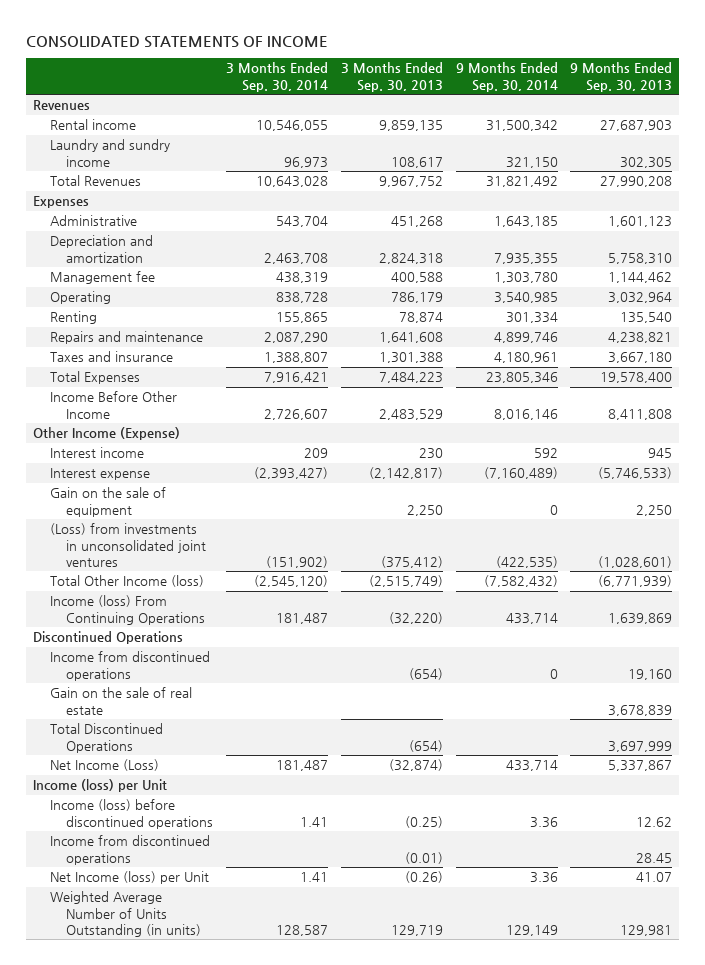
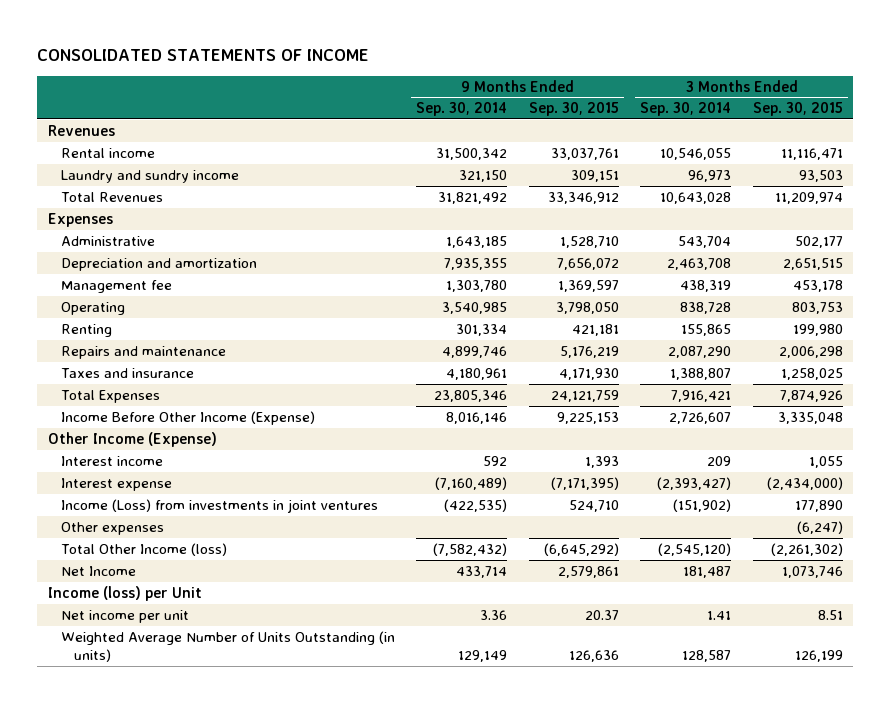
[340,62,443,92] 3 Months Ended Sep. 30, 2013 -> none
[570,62,673,92] 9 Months Ended Sep. 30, 2013 -> none
none -> [528,102,619,117] Sep. 30, 2015
none -> [752,102,843,117] Sep. 30, 2015
[49,391,177,419] Income Before Other Income -> [60,410,315,425] Income Before Other Income (Expense)
[49,487,166,517] Gain on the sale of equipment -> none
[49,523,207,567] (Loss) from investments in unconsolidated joint ventures -> [60,498,378,513] Income (Loss) from investments in joint ventures
none -> [60,521,164,535] Other expenses
[49,595,206,625] Income (loss) From Continuing Operations -> none
[32,631,183,645] Discontinued Operations -> none
[49,651,210,681] Income from discontinued operations -> none
[49,687,192,715] Gain on the sale of real estate -> none
[49,723,163,753] Total Discontinued Operations -> none
[49,759,159,772] Net Income (Loss) -> [60,565,136,576] Net Income
[49,799,214,829] Income (loss) before discontinued operations -> none
[49,835,210,865] Income from discontinued operations -> none
[49,871,209,885] Net Income (loss) per Unit -> [60,609,189,623] Net income per unit

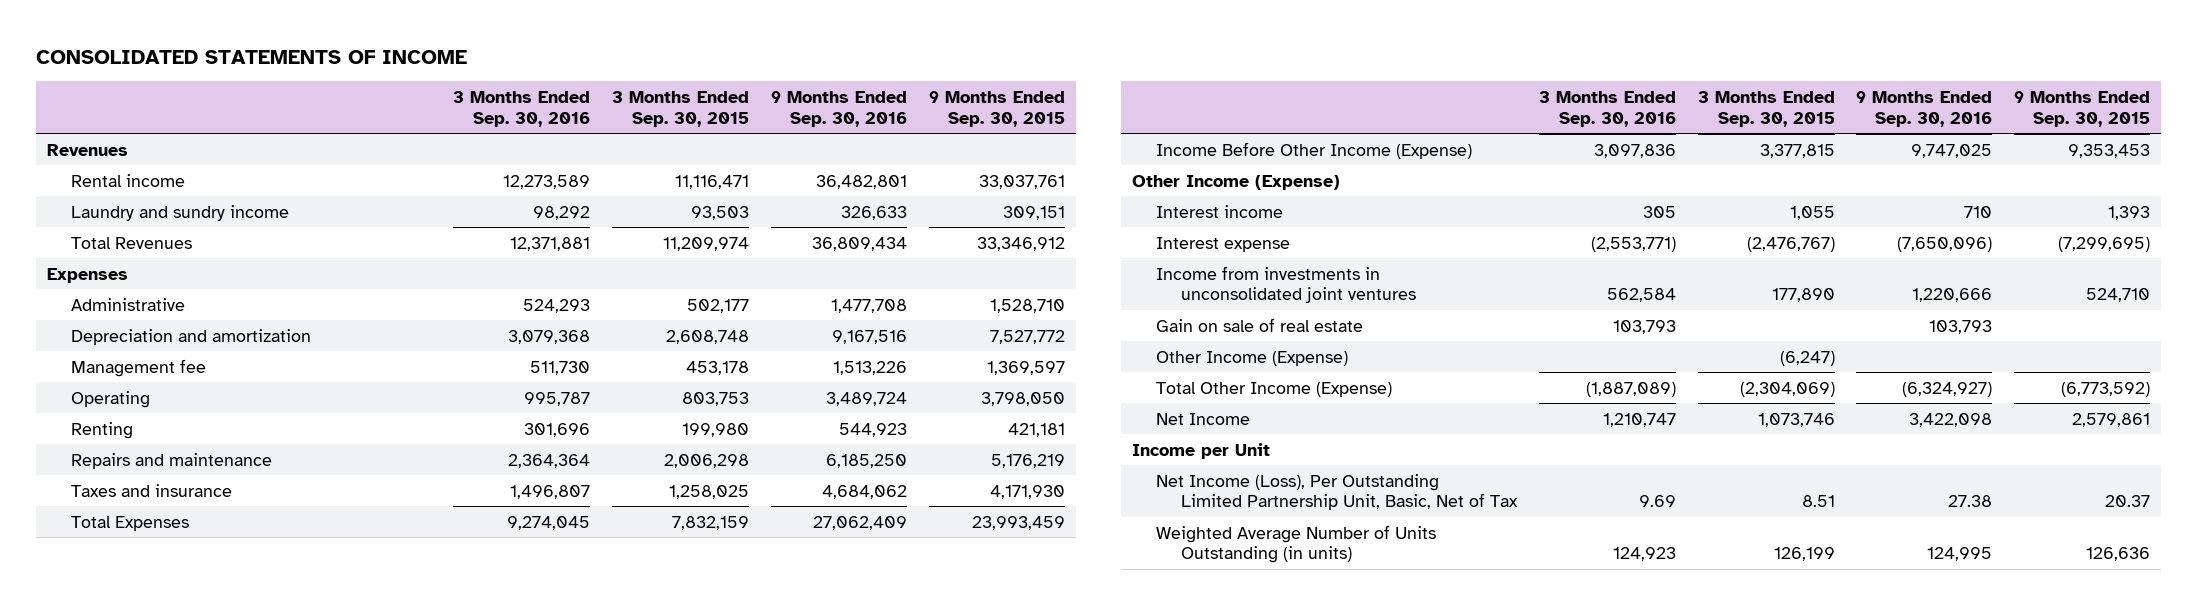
[416,102,508,117] Sep. 30, 2014 -> none
[640,102,732,117] Sep. 30, 2014 -> none
none -> [453,90,591,127] 3 Months Ended Sep. 30, 2016
none -> [771,90,908,127] 9 Months Ended Sep. 30, 2016
[556,257,619,270] 7,656,072 -> [990,329,1066,344] 7,527,772
[782,257,843,270] 2,651,515 -> [666,329,750,344] 2,608,748
[550,389,619,402] 24,121,759 -> [972,515,1066,530] 23,993,459
[779,389,843,402] 7,874,926 -> [672,515,750,530] 7,832,159
[556,411,619,424] 9,225,153 -> [2068,143,2151,158] 9,353,453
[777,411,843,424] 3,335,048 -> [1759,143,1835,158] 3,377,815
[550,476,619,490] (7,171,395) -> [2058,236,2151,252] (7,299,695)
[766,476,843,490] (2,434,000) -> [1746,236,1835,252] (2,476,767)
[60,498,378,513] Income (Loss) from investments in joint ventures -> [1156,265,1416,304] Income from investments in unconsolidated joint ventures
none -> [1156,317,1364,332] Gain on sale of real estate
[60,521,164,535] Other expenses -> [1156,350,1349,366] Other Income (Expense)
[60,542,227,556] Total Other Income (loss) -> [1156,381,1393,397] Total Other Income (Expense)
[543,542,619,556] (6,645,292) -> [2061,381,2151,397] (6,773,592)
[770,542,843,556] (2,261,302) -> [1739,381,1835,397] (2,304,069)
[47,585,202,601] Income (loss) per Unit -> [1131,442,1270,459] Income per Unit
[60,609,189,623] Net income per unit -> [1156,473,1518,511] Net Income (Loss), Per Outstanding Limited Partnership Unit, Basic, Net of Tax

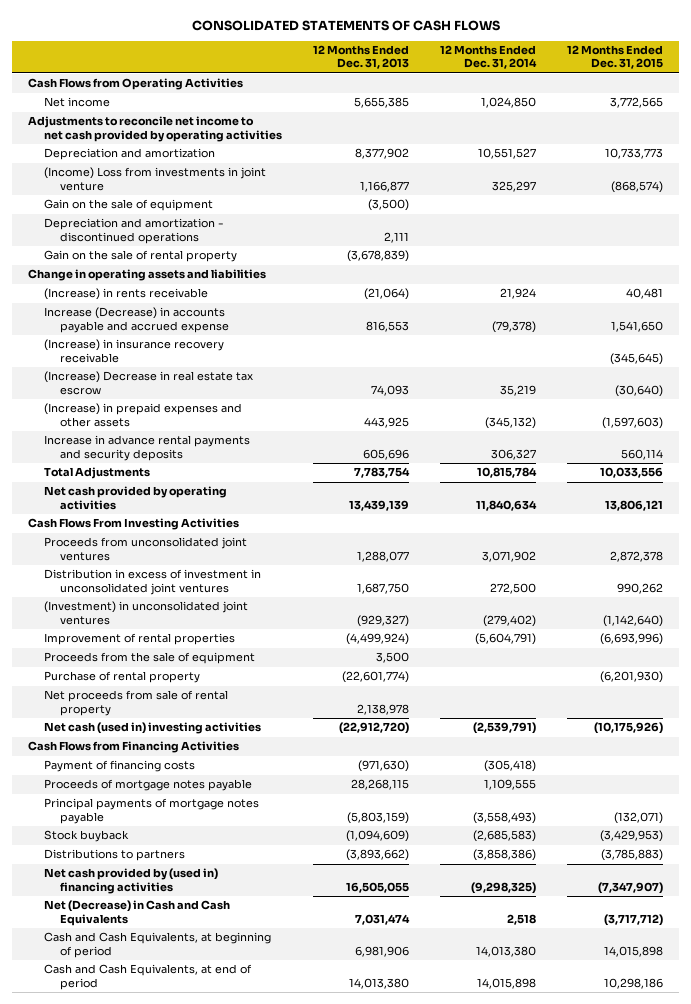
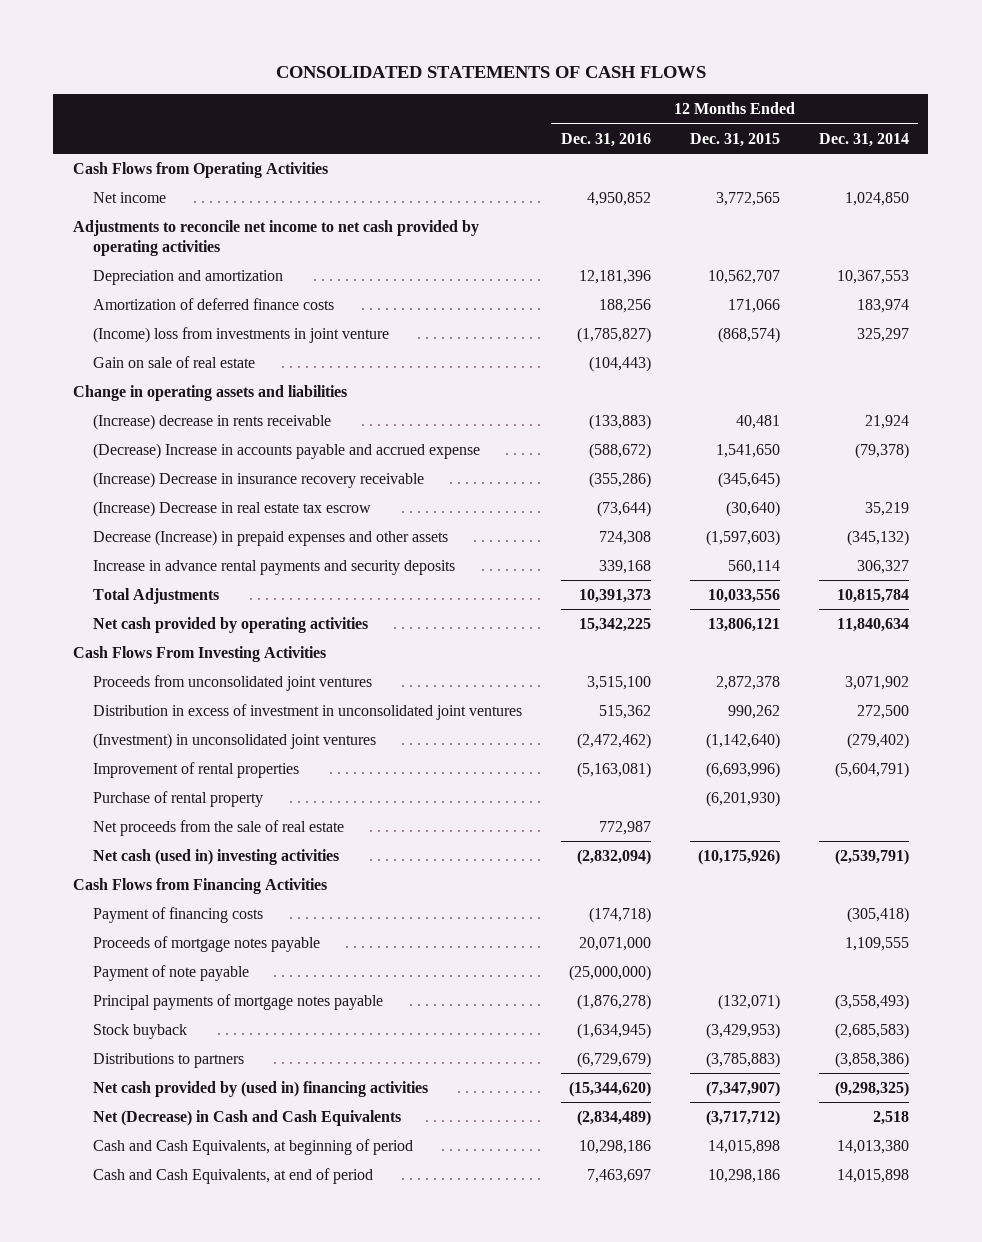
[313,45,410,70] 12 Months Ended Dec. 31, 2013 -> none
none -> [560,132,651,147] Dec. 31, 2016
[43,218,224,244] Depreciation and amortization - discontinued operations -> none
[43,250,237,263] Gain on the sale of rental property -> none
[478,148,537,160] 10,551,527 -> [836,269,909,284] 10,367,553
[605,148,664,160] 10,733,773 -> [707,269,780,284] 10,562,707
none -> [92,297,334,310] Amortization of deferred finance costs
[43,167,266,191] (Income) Loss from investments in joint venture -> [92,326,389,343] (Income) loss from investments in joint venture
[43,199,213,212] Gain on the sale of equipment -> [92,355,255,368] Gain on sale of real estate
[43,288,208,301] (Increase) in rents receivable -> [92,413,331,430] (Increase) decrease in rents receivable
[43,307,229,333] Increase (Decrease) in accounts payable and accrued expense -> [92,442,480,459] (Decrease) Increase in accounts payable and accrued expense
[43,339,224,363] (Increase) in insurance recovery receivable -> [92,471,424,488] (Increase) Decrease in insurance recovery receivable
[43,403,242,427] (Increase) in prepaid expenses and other assets -> [92,529,448,546] Decrease (Increase) in prepaid expenses and other assets
[43,652,255,665] Proceeds from the sale of equipment -> none
[43,690,228,716] Net proceeds from sale of rental property -> [92,819,344,836] Net proceeds from the sale of real estate
none -> [92,964,249,981] Payment of note payable

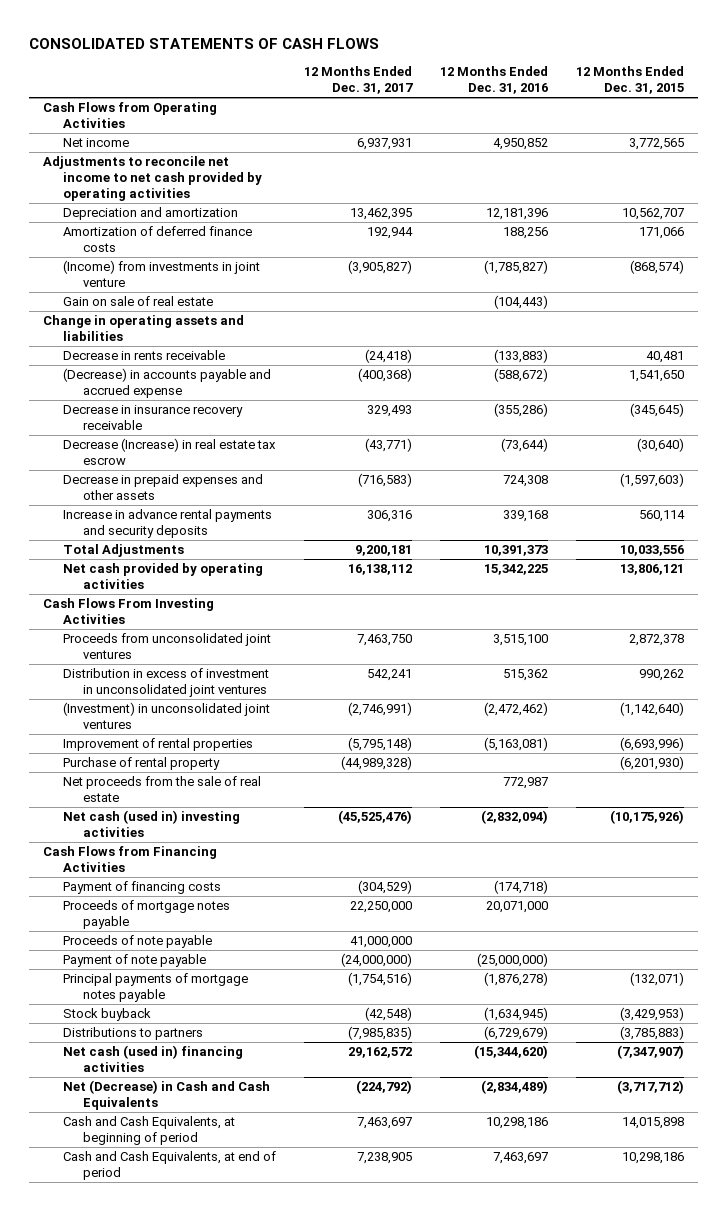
[818,132,909,147] Dec. 31, 2014 -> none
none -> [303,66,413,95] 12 Months Ended Dec. 31, 2017
[92,326,389,343] (Income) loss from investments in joint venture -> [62,260,260,287] (Income) from investments in joint venture
[92,413,331,430] (Increase) decrease in rents receivable -> [62,350,225,361] Decrease in rents receivable
[92,442,480,459] (Decrease) Increase in accounts payable and accrued expense -> [62,368,271,398] (Decrease) in accounts payable and accrued expense
[92,471,424,488] (Increase) Decrease in insurance recovery receivable -> [62,405,243,430] Decrease in insurance recovery receivable
[92,500,371,517] (Increase) Decrease in real estate tax escrow -> [62,438,276,465] Decrease (Increase) in real estate tax escrow
[92,529,448,546] Decrease (Increase) in prepaid expenses and other assets -> [62,474,263,500] Decrease in prepaid expenses and other assets
none -> [62,935,212,949] Proceeds of note payable
[92,1080,428,1097] Net cash provided by (used in) financing activities -> [62,1045,243,1072] Net cash (used in) financing activities

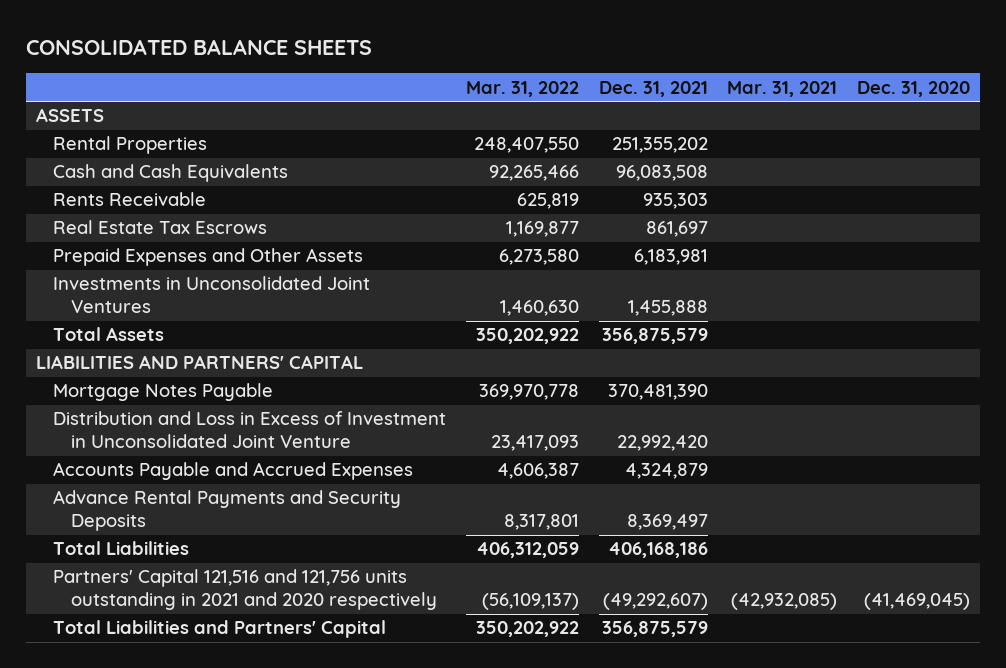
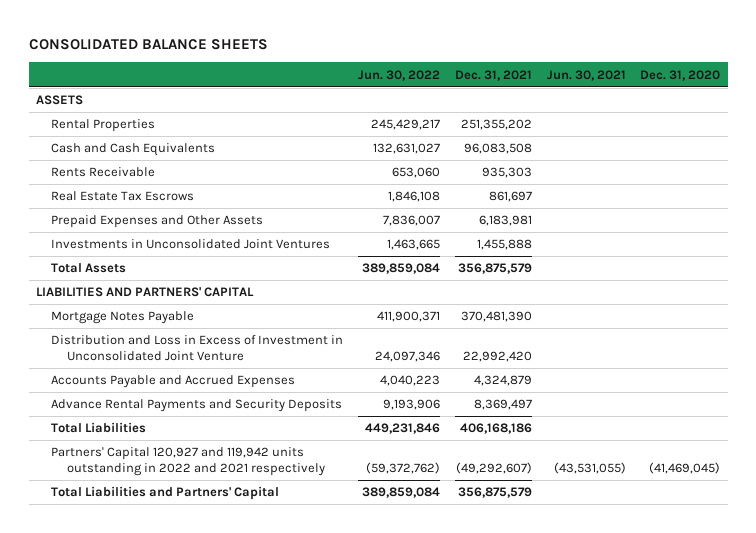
[466,80,580,97] Mar. 31, 2022 -> none
[727,80,838,97] Mar. 31, 2021 -> none
none -> [358,69,441,81] Jun. 30, 2022
none -> [546,69,626,81] Jun. 30, 2021
[53,569,438,611] Partners' Capital 121,516 and 121,756 units outstanding in 2021 and 2020 respectively -> [51,447,325,477] Partners' Capital 120,927 and 119,942 units outstanding in 2022 and 2021 respectively

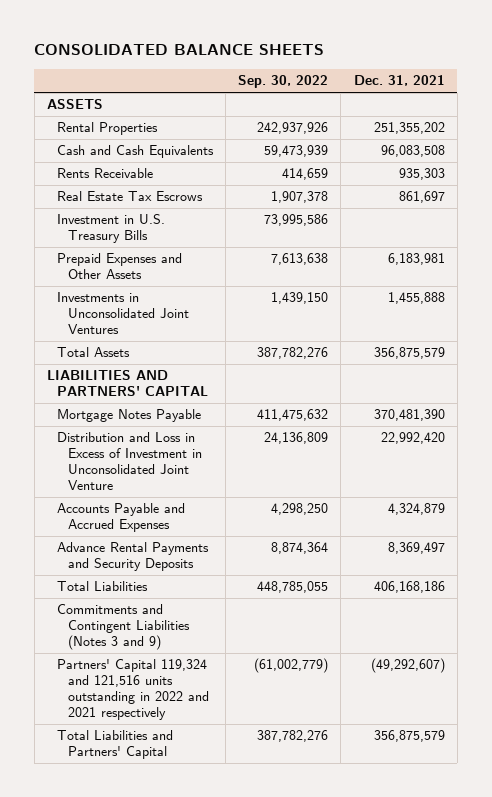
[358,69,441,81] Jun. 30, 2022 -> none
[546,69,626,81] Jun. 30, 2021 -> none
[640,69,721,81] Dec. 31, 2020 -> none
none -> [238,75,329,89] Sep. 30, 2022
none -> [57,214,166,244] Investment in U.S. Treasury Bills
none -> [57,604,190,651] Commitments and Contingent Liabilities (Notes 3 and 9)
[51,447,325,477] Partners' Capital 120,927 and 119,942 units outstanding in 2022 and 2021 respectively -> [57,659,209,720] Partners' Capital 119,324 and 121,516 units outstanding in 2022 and 2021 respectively

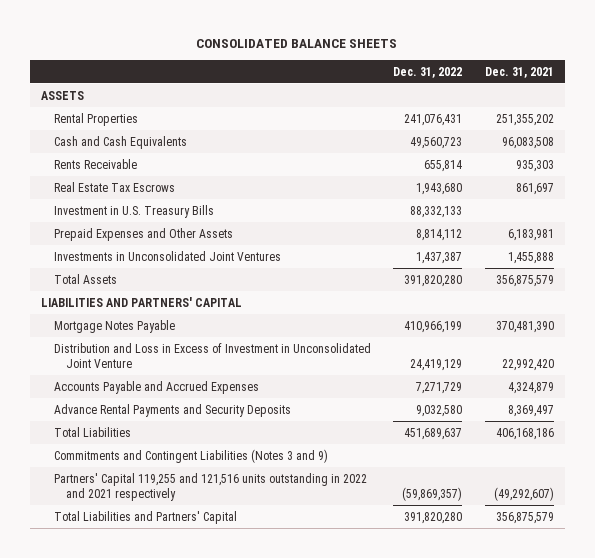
[238,75,329,89] Sep. 30, 2022 -> none
none -> [393,66,463,78] Dec. 31, 2022
[57,659,209,720] Partners' Capital 119,324 and 121,516 units outstanding in 2022 and 2021 respectively -> [53,472,367,501] Partners' Capital 119,255 and 121,516 units outstanding in 2022 and 2021 respectively

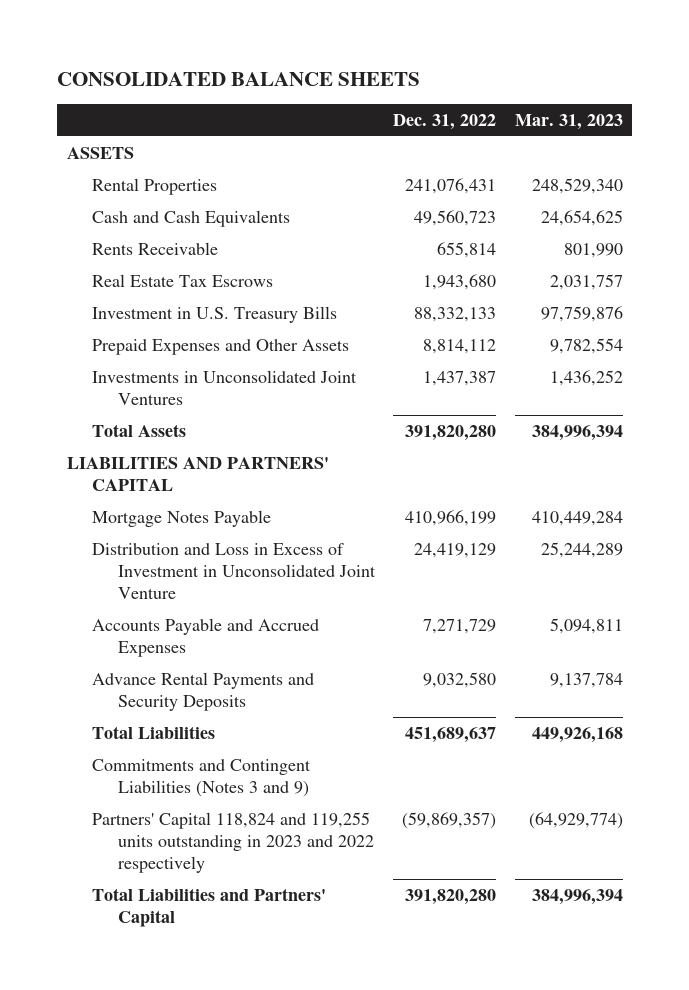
[484,66,554,78] Dec. 31, 2021 -> none
none -> [514,113,623,130] Mar. 31, 2023
[53,472,367,501] Partners' Capital 119,255 and 121,516 units outstanding in 2022 and 2021 respectively -> [92,811,374,874] Partners' Capital 118,824 and 119,255 units outstanding in 2023 and 2022 respectively

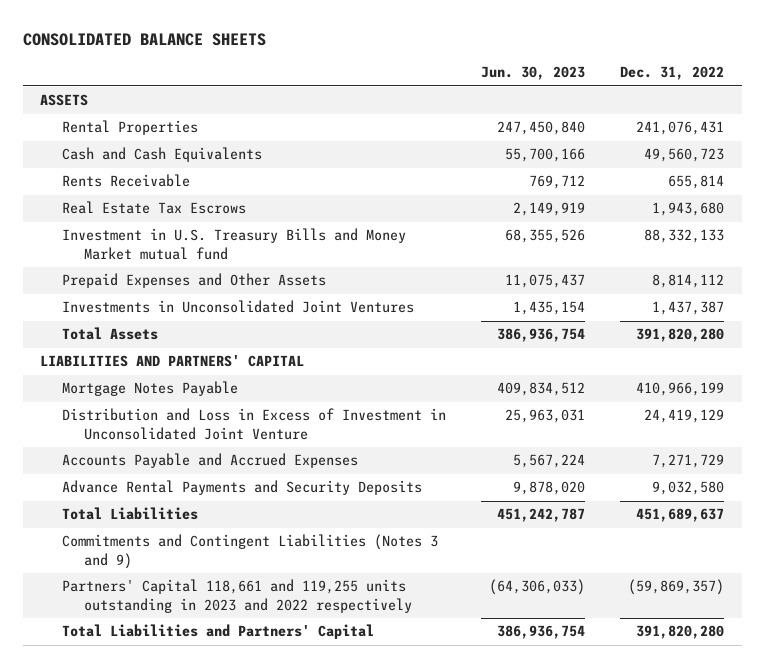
[514,113,623,130] Mar. 31, 2023 -> none
none -> [481,66,586,81] Jun. 30, 2023
[92,305,338,323] Investment in U.S. Treasury Bills -> [62,228,407,260] Investment in U.S. Treasury Bills and Money Market mutual fund
[92,811,374,874] Partners' Capital 118,824 and 119,255 units outstanding in 2023 and 2022 respectively -> [62,579,413,613] Partners' Capital 118,661 and 119,255 units outstanding in 2023 and 2022 respectively

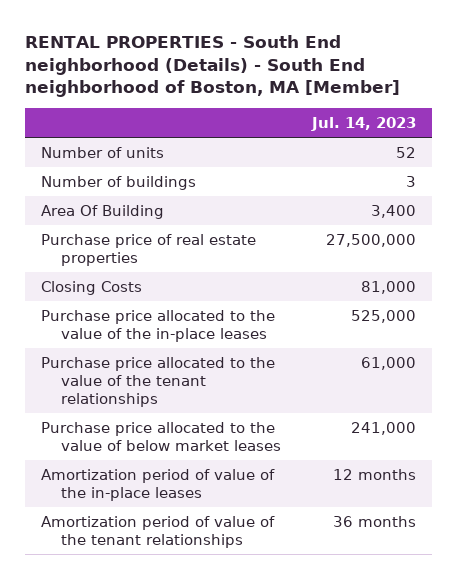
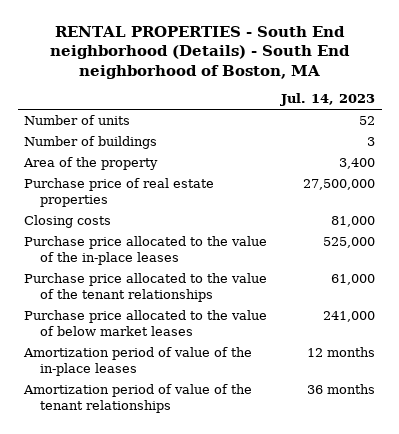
[25,35,401,98] RENTAL PROPERTIES - South End neighborhood (Details) - South End neighborhood of Boston, MA [Member] -> [49,25,350,79] RENTAL PROPERTIES - South End neighborhood (Details) - South End neighborhood of Boston, MA
[40,204,164,219] Area Of Building -> [23,156,159,170] Area of the property
[40,280,142,295] Closing Costs -> [24,214,112,228] Closing costs

